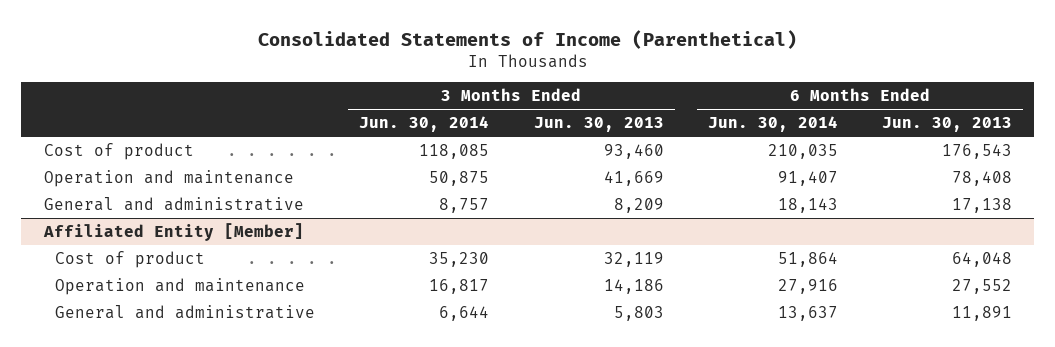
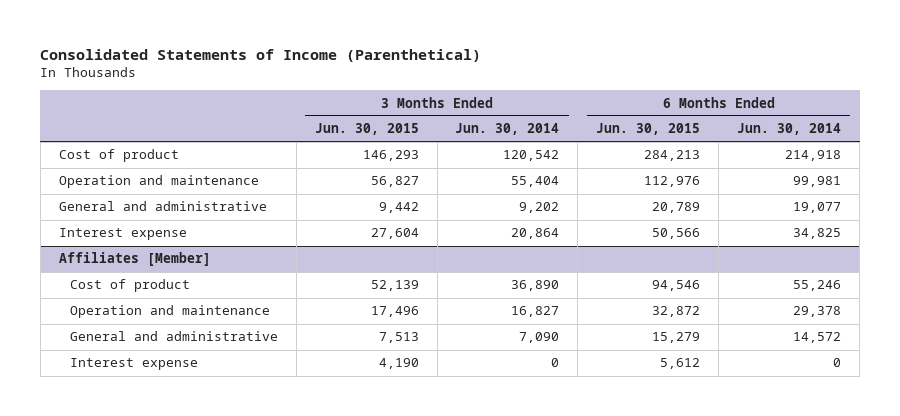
[533,117,664,133] Jun. 30, 2013 -> none
[881,117,1012,133] Jun. 30, 2013 -> none
none -> [314,123,419,136] Jun. 30, 2015
none -> [596,123,701,136] Jun. 30, 2015
[42,222,304,241] Affiliated Entity [Member] -> none
[419,143,490,159] 118,085 -> [503,150,560,162] 120,542
[767,143,838,159] 210,035 -> [785,150,842,162] 214,918
[429,170,490,186] 50,875 -> [511,176,560,188] 55,404
[777,170,838,186] 91,407 -> [793,176,842,188] 99,981
[439,197,490,213] 8,757 -> [519,202,560,214] 9,202
[777,197,838,213] 18,143 -> [793,202,842,214] 19,077
none -> [58,228,187,241] Interest expense
none -> [58,252,211,267] Affiliates [Member]
[429,251,490,267] 35,230 -> [511,280,560,292] 36,890
[777,251,838,267] 51,864 -> [793,280,842,292] 55,246
[429,278,490,294] 16,817 -> [511,306,560,318] 16,827
[777,278,838,294] 27,916 -> [793,306,842,318] 29,378
[439,305,490,321] 6,644 -> [519,332,560,344] 7,090
[777,305,838,321] 13,637 -> [793,332,842,344] 14,572
none -> [69,358,198,371] Interest expense

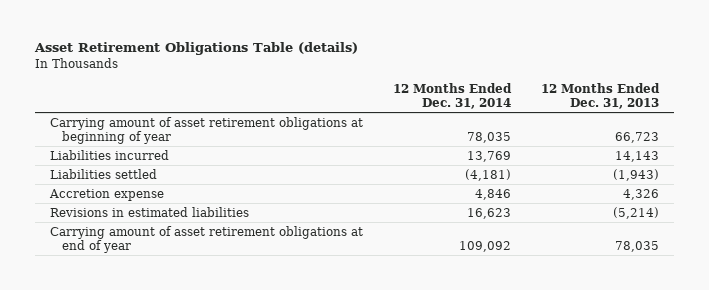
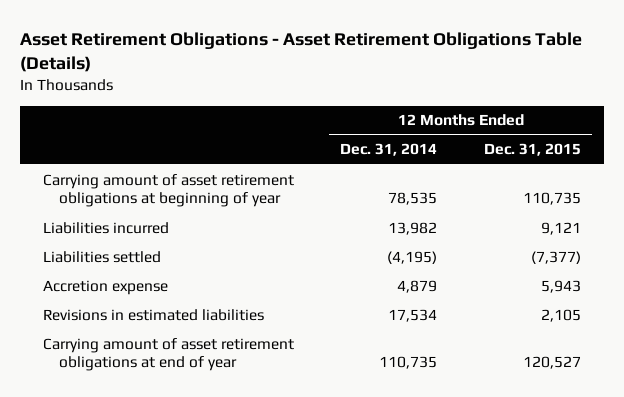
[33,42,358,56] Asset Retirement Obligations Table (details) -> [20,31,583,72] Asset Retirement Obligations - Asset Retirement Obligations Table (Details)
[541,82,661,110] 12 Months Ended Dec. 31, 2013 -> none
none -> [483,143,581,157] Dec. 31, 2015
[466,132,511,144] 78,035 -> [388,192,438,206] 78,535
[466,150,511,162] 13,769 -> [388,221,438,235] 13,982
[464,168,511,181] (4,181) -> [387,250,438,264] (4,195)
[474,188,511,200] 4,846 -> [397,279,438,293] 4,879
[466,207,511,219] 16,623 -> [388,308,438,322] 17,534
[458,241,511,253] 109,092 -> [379,356,438,370] 110,735

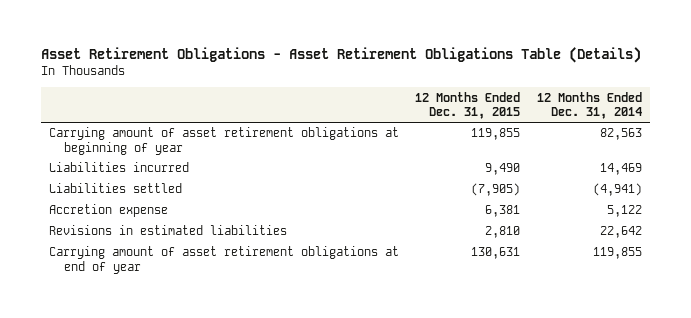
[388,192,438,206] 78,535 -> [599,128,642,141] 82,563
[522,192,581,206] 110,735 -> [471,128,521,141] 119,855
[388,221,438,235] 13,982 -> [599,163,642,176] 14,469
[540,221,581,235] 9,121 -> [485,163,521,176] 9,490
[387,250,438,264] (4,195) -> [592,183,642,197] (4,941)
[530,250,581,264] (7,377) -> [471,183,521,197] (7,905)
[397,279,438,293] 4,879 -> [606,205,642,218] 5,122
[540,279,581,293] 5,943 -> [485,205,521,218] 6,381
[388,308,438,322] 17,534 -> [599,226,642,239] 22,642
[540,308,581,322] 2,105 -> [485,226,521,239] 2,810
[379,356,438,370] 110,735 -> [592,247,642,260] 119,855
[522,356,581,370] 120,527 -> [471,247,521,260] 130,631

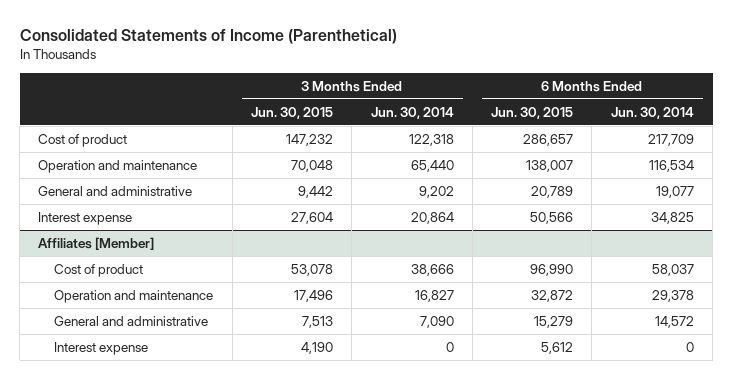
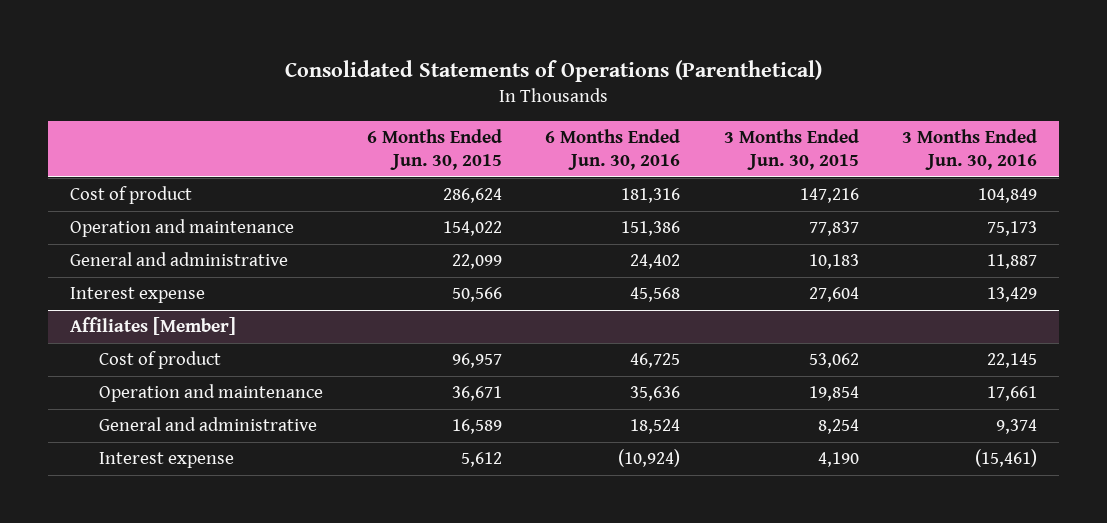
[19,28,397,44] Consolidated Statements of Income (Parenthetical) -> [284,60,822,83] Consolidated Statements of Operations (Parenthetical)
[370,106,454,119] Jun. 30, 2014 -> none
[610,106,694,119] Jun. 30, 2014 -> none
none -> [545,129,681,171] 6 Months Ended Jun. 30, 2016
none -> [902,129,1038,171] 3 Months Ended Jun. 30, 2016
[285,133,333,146] 147,232 -> [799,188,859,204] 147,216
[523,133,574,146] 286,657 -> [442,188,502,204] 286,624
[290,159,333,172] 70,048 -> [808,221,859,237] 77,837
[526,159,574,172] 138,007 -> [442,221,502,237] 154,022
[297,185,333,198] 9,442 -> [808,254,859,270] 10,183
[531,185,574,198] 20,789 -> [451,254,502,270] 22,099
[290,263,333,276] 53,078 -> [808,353,859,369] 53,062
[530,263,574,276] 96,990 -> [451,353,502,369] 96,957
[293,289,333,302] 17,496 -> [808,386,859,402] 19,854
[531,289,574,302] 32,872 -> [451,386,502,402] 36,671
[301,315,333,328] 7,513 -> [817,419,859,435] 8,254
[534,315,574,328] 15,279 -> [451,419,502,435] 16,589

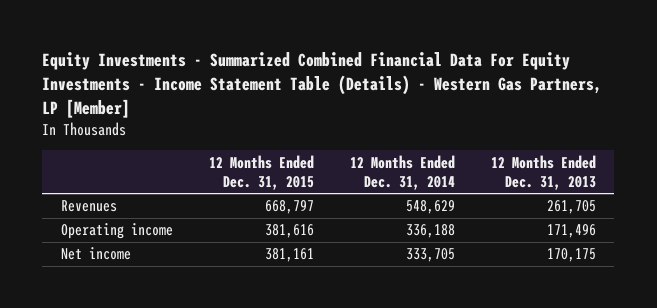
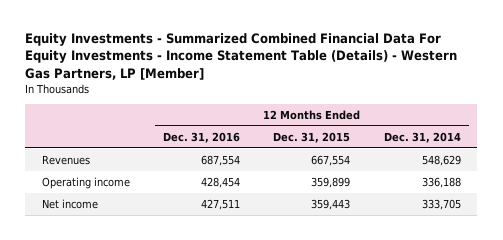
[491,154,597,190] 12 Months Ended Dec. 31, 2013 -> none
none -> [163,132,241,144] Dec. 31, 2016
[264,200,314,215] 668,797 -> [311,155,351,167] 667,554
[264,224,314,239] 381,616 -> [311,177,351,189] 359,899
[264,248,314,263] 381,161 -> [311,199,351,211] 359,443

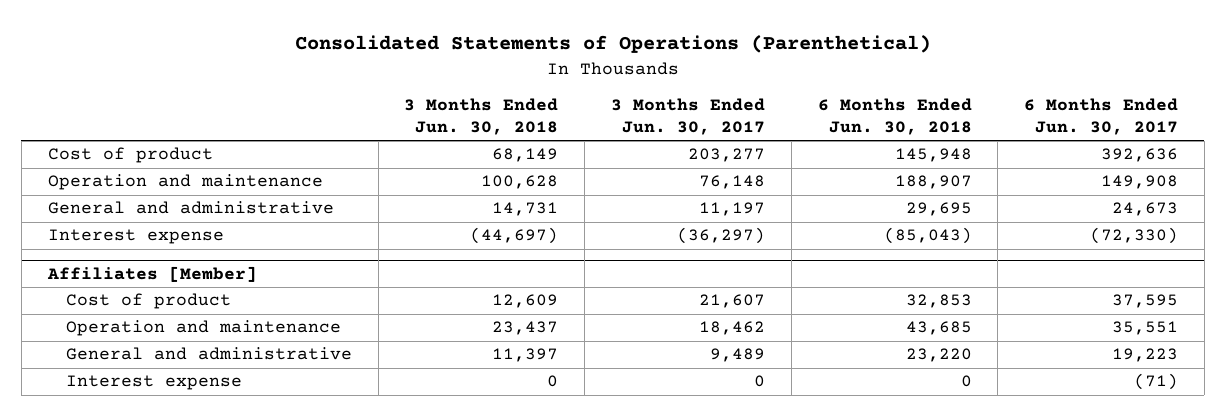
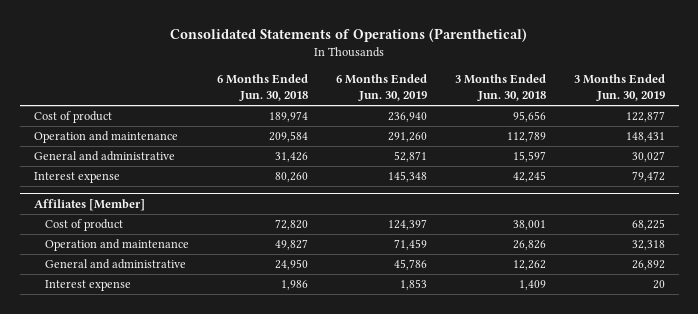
[611,98,766,136] 3 Months Ended Jun. 30, 2017 -> none
[1024,98,1179,136] 6 Months Ended Jun. 30, 2017 -> none
none -> [335,74,427,102] 6 Months Ended Jun. 30, 2019
none -> [573,74,665,102] 3 Months Ended Jun. 30, 2019
[492,148,559,163] 68,149 -> [512,111,546,123] 95,656
[894,148,972,163] 145,948 -> [268,111,308,123] 189,974
[481,175,559,190] 100,628 -> [506,131,546,143] 112,789
[894,175,972,190] 188,907 -> [268,131,308,143] 209,584
[492,202,559,217] 14,731 -> [512,151,546,163] 15,597
[905,202,972,217] 29,695 -> [274,152,308,163] 31,426
[470,227,559,245] (44,697) -> [512,171,546,183] 42,245
[883,227,972,245] (85,043) -> [274,172,308,183] 80,260
[492,294,559,309] 12,609 -> [512,220,546,231] 38,001
[905,294,972,309] 32,853 -> [274,219,308,231] 72,820
[492,321,559,336] 23,437 -> [512,240,546,251] 26,826
[905,321,972,336] 43,685 -> [274,239,308,251] 49,827
[492,348,559,363] 11,397 -> [512,260,546,271] 12,262
[905,348,972,363] 23,220 -> [274,259,308,271] 24,950
[547,375,559,388] 0 -> [518,280,546,291] 1,409
[960,375,972,388] 0 -> [280,280,308,291] 1,986

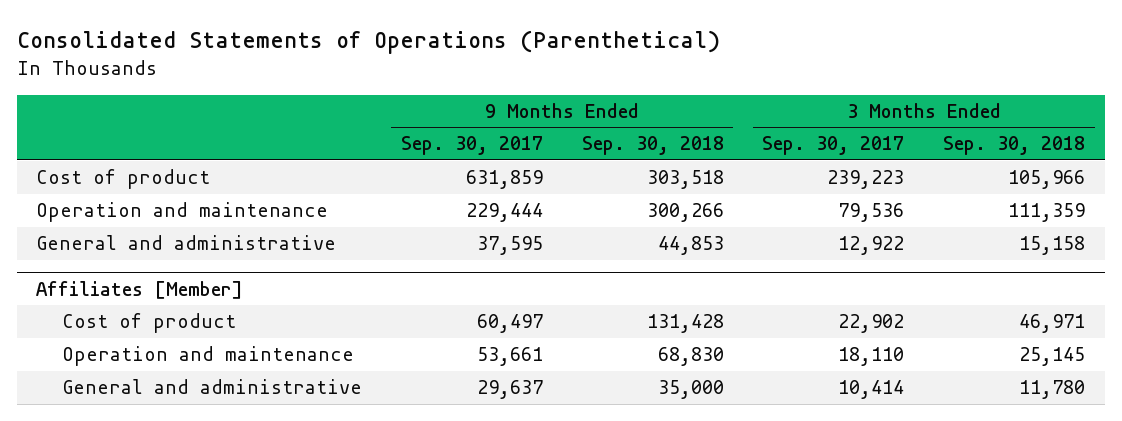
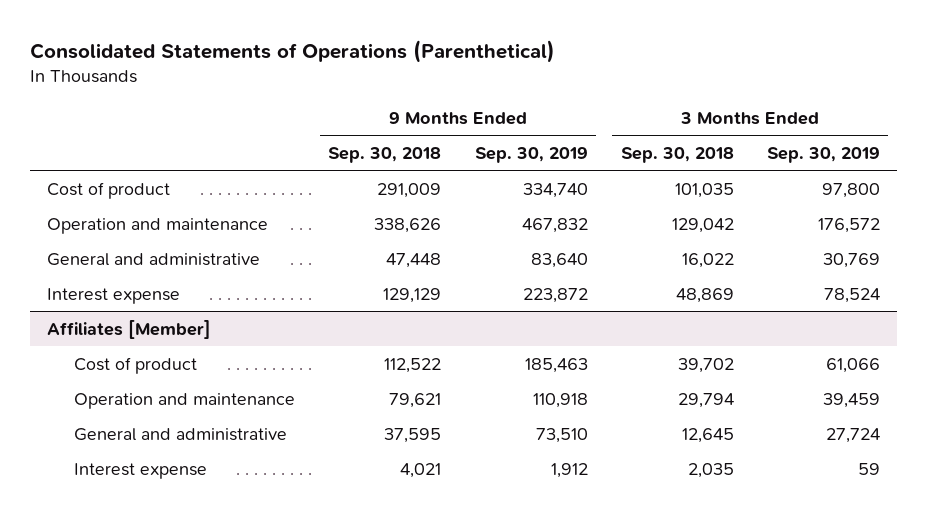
[400,136,543,156] Sep. 30, 2017 -> none
[762,136,905,156] Sep. 30, 2017 -> none
none -> [474,146,588,163] Sep. 30, 2019
none -> [766,146,880,163] Sep. 30, 2019
[646,170,724,190] 303,518 -> [377,182,442,198] 291,009
[1008,170,1086,190] 105,966 -> [674,182,734,198] 101,035
[646,203,724,223] 300,266 -> [374,217,442,233] 338,626
[1008,203,1086,223] 111,359 -> [671,217,734,233] 129,042
[657,236,724,256] 44,853 -> [386,252,442,268] 47,448
[1019,236,1086,256] 15,158 -> [681,252,734,268] 16,022
none -> [46,287,180,304] Interest expense
[646,314,724,334] 131,428 -> [384,357,442,373] 112,522
[1019,314,1086,334] 46,971 -> [677,357,734,373] 39,702
[657,347,724,367] 68,830 -> [389,392,442,408] 79,621
[1019,347,1086,367] 25,145 -> [677,392,734,408] 29,794
[657,380,724,400] 35,000 -> [384,427,442,443] 37,595
[1019,380,1086,400] 11,780 -> [681,427,734,443] 12,645
none -> [74,462,208,479] Interest expense

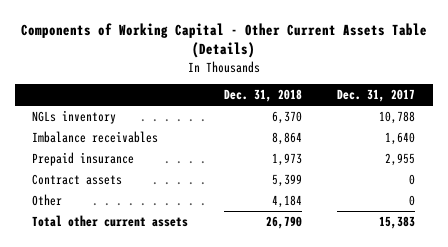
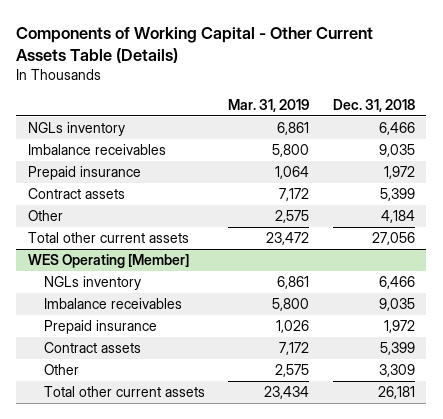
[337,89,416,103] Dec. 31, 2017 -> none
none -> [228,99,310,113] Mar. 31, 2019
[271,110,302,124] 6,370 -> [378,122,415,136] 6,466
[271,131,302,145] 8,864 -> [378,144,415,158] 9,035
[271,152,302,166] 1,973 -> [383,166,415,180] 1,972
[265,215,302,229] 26,790 -> [371,232,415,246] 27,056
none -> [28,254,190,269] WES Operating [Member]
none -> [43,276,141,291] NGLs inventory
none -> [43,298,182,310] Imbalance receivables
none -> [43,320,157,335] Prepaid insurance
none -> [43,342,141,354] Contract assets
none -> [43,364,79,376] Other
none -> [43,386,205,398] Total other current assets

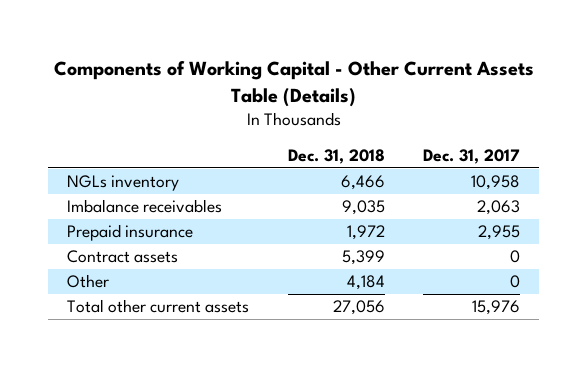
[228,99,310,113] Mar. 31, 2019 -> none
none -> [423,148,521,164] Dec. 31, 2017
[28,254,190,269] WES Operating [Member] -> none
[43,276,141,291] NGLs inventory -> none
[43,298,182,310] Imbalance receivables -> none
[43,320,157,335] Prepaid insurance -> none
[43,342,141,354] Contract assets -> none
[43,364,79,376] Other -> none
[43,386,205,398] Total other current assets -> none

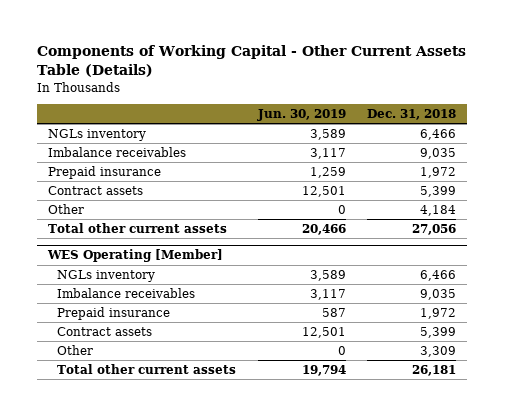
[423,148,521,164] Dec. 31, 2017 -> none
none -> [256,108,346,121] Jun. 30, 2019
none -> [47,249,224,263] WES Operating [Member]
none -> [57,270,156,283] NGLs inventory
none -> [57,288,196,299] Imbalance receivables
none -> [57,307,171,321] Prepaid insurance
none -> [57,327,153,337] Contract assets
none -> [57,345,94,356] Other
none -> [57,364,237,375] Total other current assets

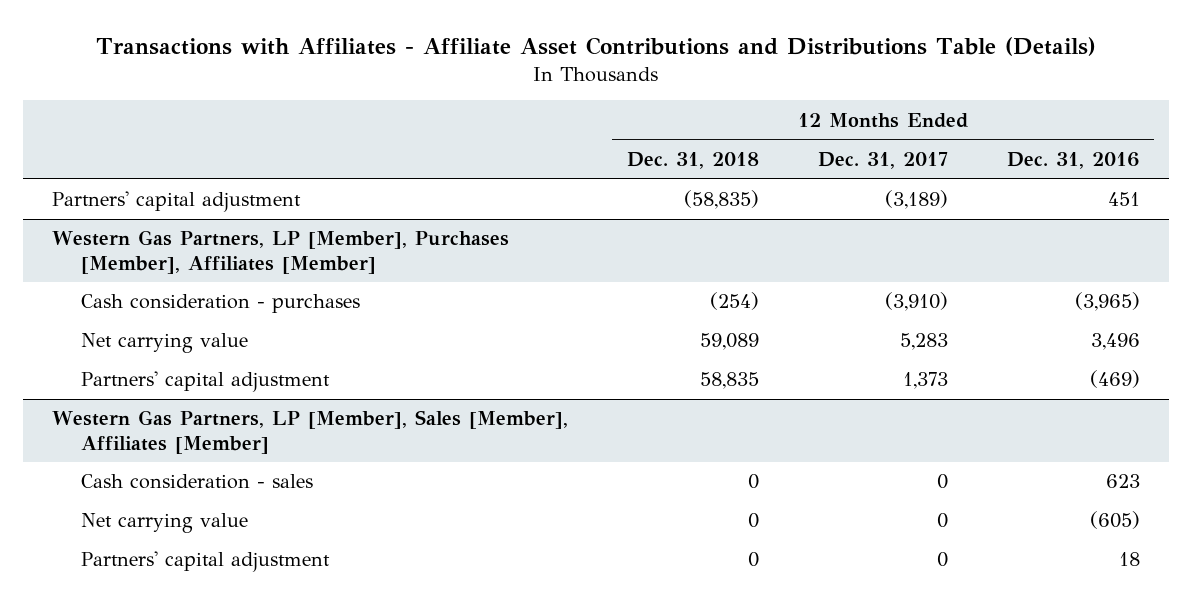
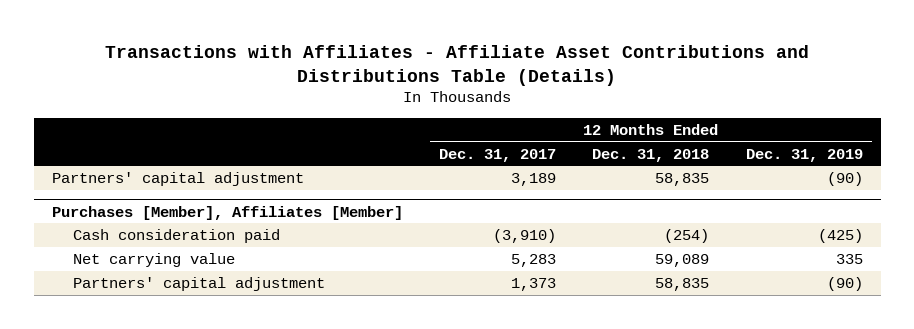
[1006,152,1140,170] Dec. 31, 2016 -> none
none -> [745,148,863,162] Dec. 31, 2019
[52,230,510,274] Western Gas Partners, LP [Member], Purchases [Member], Affiliates [Member] -> none
[684,190,760,210] (58,835) -> [655,173,710,187] 58,835
[884,190,948,210] (3,189) -> [510,173,556,187] 3,189
none -> [51,205,403,220] Purchases [Member], Affiliates [Member]
[81,294,361,314] Cash consideration - purchases -> [72,229,280,244] Cash consideration paid
[52,410,569,454] Western Gas Partners, LP [Member], Sales [Member], Affiliates [Member] -> none
[81,474,314,490] Cash consideration - sales -> none
[81,513,249,534] Net carrying value -> none
[81,551,331,573] Partners' capital adjustment -> none

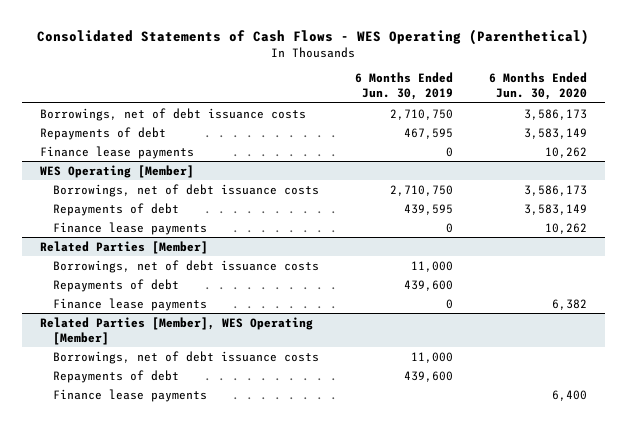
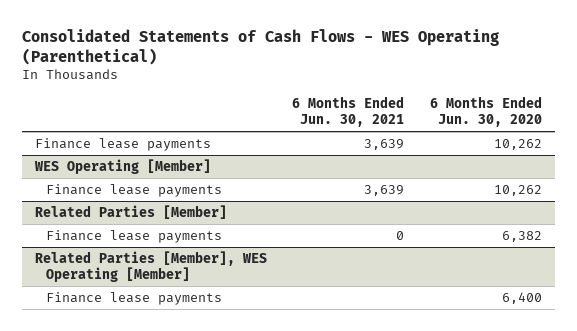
[355,72,454,101] 6 Months Ended Jun. 30, 2019 -> none
none -> [292,96,405,128] 6 Months Ended Jun. 30, 2021
[39,107,306,121] Borrowings, net of debt issuance costs -> none
[39,126,166,140] Repayments of debt -> none
[53,183,320,197] Borrowings, net of debt issuance costs -> none
[53,202,180,216] Repayments of debt -> none
[53,259,320,273] Borrowings, net of debt issuance costs -> none
[53,278,180,292] Repayments of debt -> none
[53,350,320,364] Borrowings, net of debt issuance costs -> none
[53,369,180,383] Repayments of debt -> none

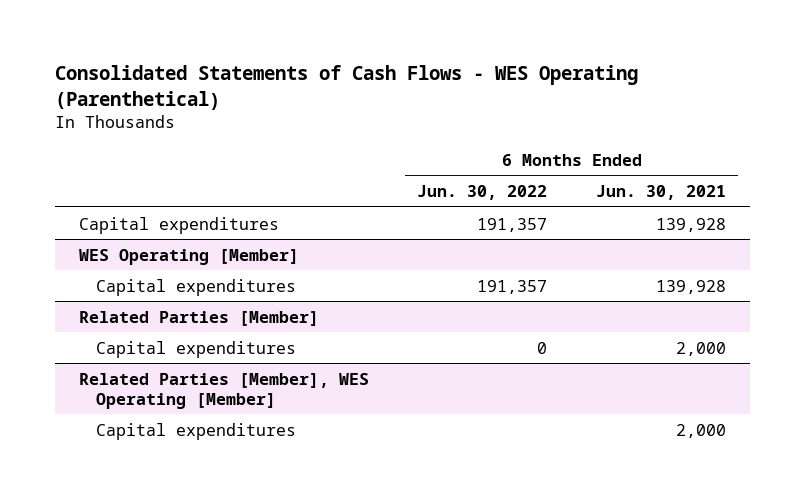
[429,96,542,128] 6 Months Ended Jun. 30, 2020 -> none
none -> [417,184,548,200] Jun. 30, 2022
[35,138,212,152] Finance lease payments -> none
none -> [78,216,279,234] Capital expenditures
[45,184,222,198] Finance lease payments -> none
none -> [96,278,297,296] Capital expenditures
[45,230,222,244] Finance lease payments -> none
none -> [96,340,297,358] Capital expenditures
[45,292,222,306] Finance lease payments -> none
none -> [96,422,297,440] Capital expenditures

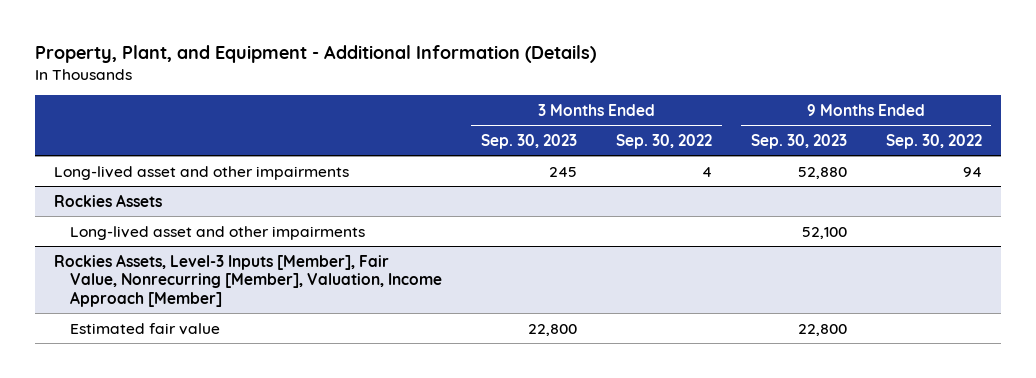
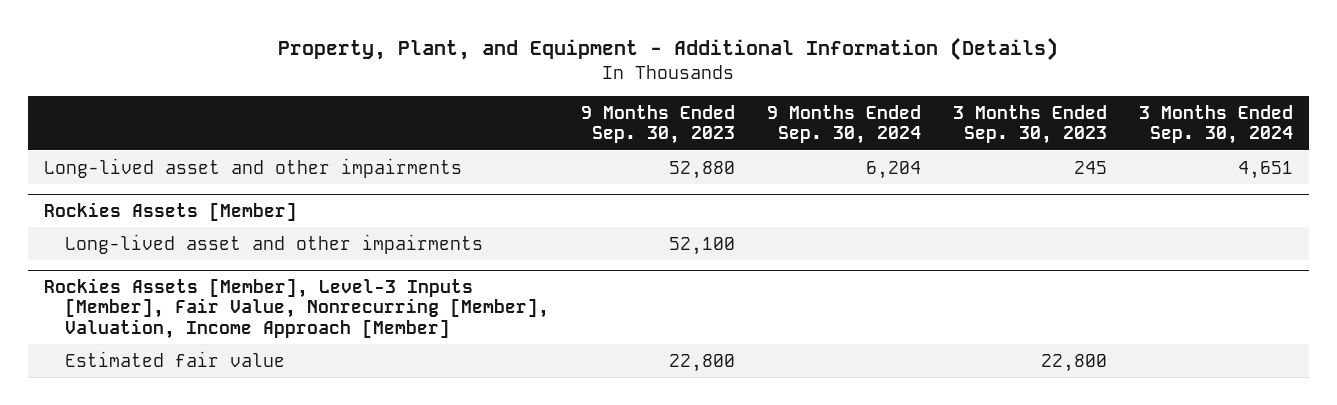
[615,133,712,149] Sep. 30, 2022 -> none
[885,133,982,149] Sep. 30, 2022 -> none
none -> [766,104,921,145] 9 Months Ended Sep. 30, 2024
none -> [1138,104,1293,145] 3 Months Ended Sep. 30, 2024
[54,193,163,207] Rockies Assets -> [44,201,298,221] Rockies Assets [Member]
[54,253,443,307] Rockies Assets, Level-3 Inputs [Member], Fair Value, Nonrecurring [Member], Valuation, Income Approach [Member] -> [44,277,550,339] Rockies Assets [Member], Level-3 Inputs [Member], Fair Value, Nonrecurring [Member], Valuation, Income Approach [Member]

